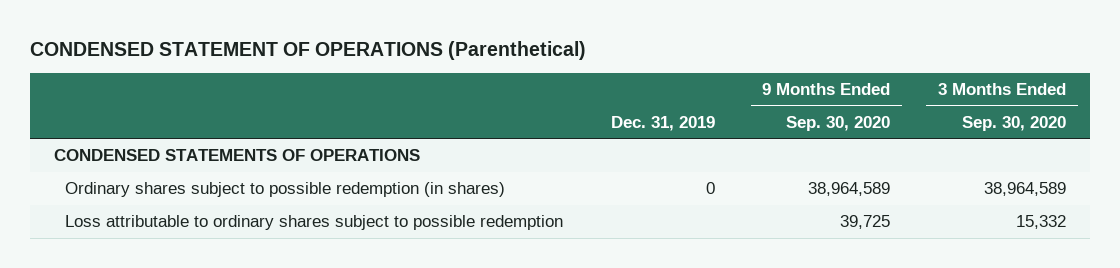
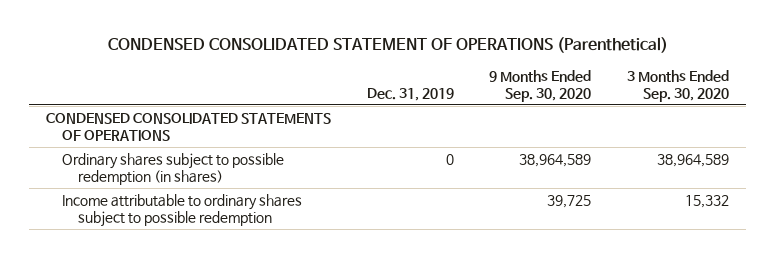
[29,40,586,60] CONDENSED STATEMENT OF OPERATIONS (Parenthetical) -> [107,37,668,54] CONDENSED CONSOLIDATED STATEMENT OF OPERATIONS (Parenthetical)
[53,149,420,162] CONDENSED STATEMENTS OF OPERATIONS -> [46,113,332,141] CONDENSED CONSOLIDATED STATEMENTS OF OPERATIONS
[65,215,564,231] Loss attributable to ordinary shares subject to possible redemption -> [62,194,303,227] Income attributable to ordinary shares subject to possible redemption

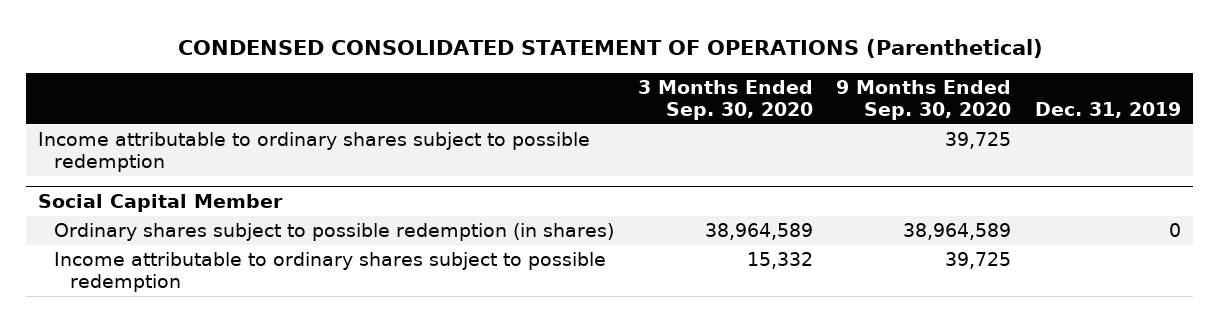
[46,113,332,141] CONDENSED CONSOLIDATED STATEMENTS OF OPERATIONS -> none
none -> [38,132,591,172] Income attributable to ordinary shares subject to possible redemption
none -> [38,194,284,213] Social Capital Member

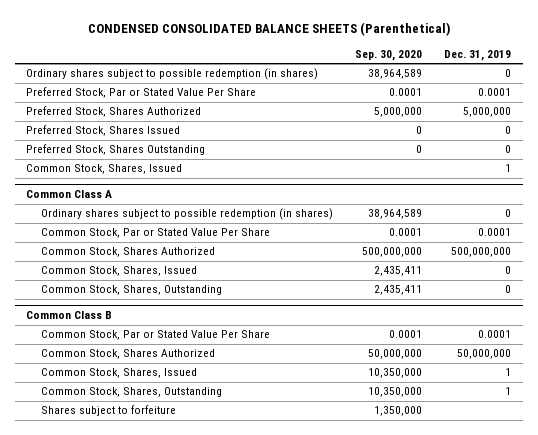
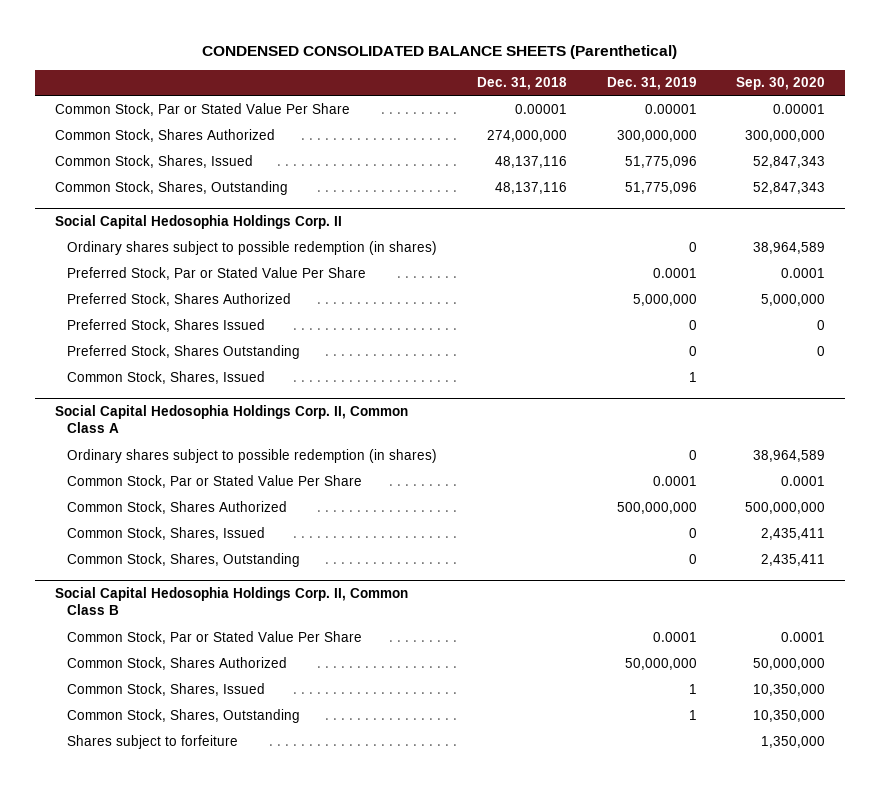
none -> [476,77,567,91] Dec. 31, 2018
none -> [54,102,350,116] Common Stock, Par or Stated Value Per Share
none -> [54,128,275,142] Common Stock, Shares Authorized
none -> [54,154,253,168] Common Stock, Shares, Issued
none -> [54,180,288,195] Common Stock, Shares, Outstanding
none -> [54,215,342,230] Social Capital Hedosophia Holdings Corp. II
[26,190,113,199] Common Class A -> none
none -> [54,405,408,434] Social Capital Hedosophia Holdings Corp. II, Common Class A
[26,311,113,320] Common Class B -> none
none -> [54,587,408,616] Social Capital Hedosophia Holdings Corp. II, Common Class B

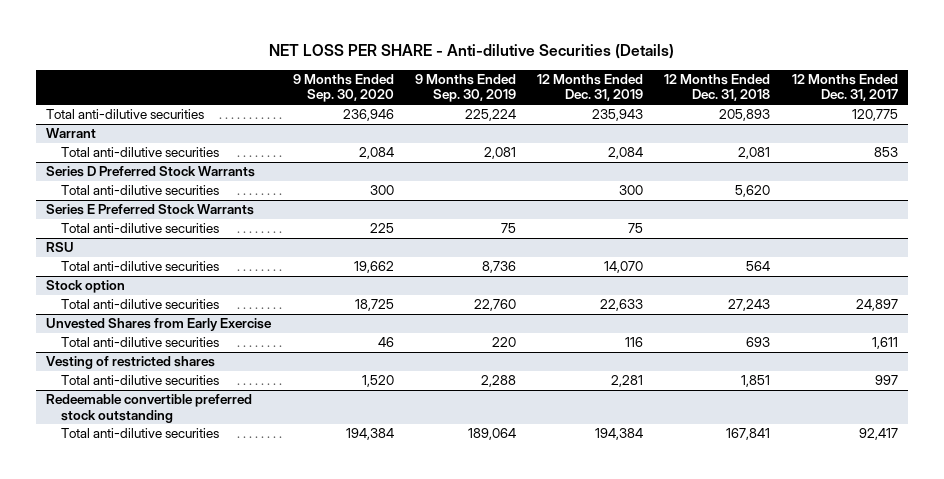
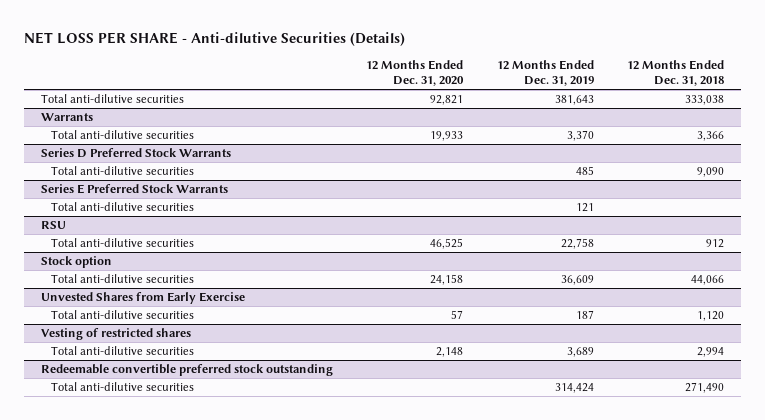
[292,73,394,103] 9 Months Ended Sep. 30, 2020 -> none
[414,73,516,103] 9 Months Ended Sep. 30, 2019 -> none
[791,73,898,102] 12 Months Ended Dec. 31, 2017 -> none
none -> [366,60,465,87] 12 Months Ended Dec. 31, 2020
[592,109,644,122] 235,943 -> [554,95,594,106] 381,643
[719,109,771,122] 205,893 -> [684,95,724,106] 333,038
[46,128,97,139] Warrant -> [40,113,93,122] Warrants
[608,147,644,160] 2,084 -> [566,130,594,142] 3,370
[738,147,771,160] 2,081 -> [696,131,724,142] 3,366
[619,185,644,196] 300 -> [575,166,594,176] 485
[735,185,771,198] 5,620 -> [696,167,724,178] 9,090
[628,223,644,234] 75 -> [575,203,594,213] 121
[604,261,644,274] 14,070 -> [560,238,594,250] 22,758
[746,261,771,272] 564 -> [705,239,724,249] 912
[600,299,644,312] 22,633 -> [560,275,594,286] 36,609
[728,299,771,312] 27,243 -> [690,275,724,286] 44,066
[625,337,644,348] 116 -> [575,310,594,320] 187
[746,337,771,348] 693 -> [696,311,724,322] 1,120
[611,375,644,388] 2,281 -> [566,347,594,358] 3,689
[741,375,771,388] 1,851 -> [696,347,724,358] 2,994
[595,428,644,441] 194,384 -> [554,383,594,394] 314,424
[726,428,771,441] 167,841 -> [684,382,724,394] 271,490

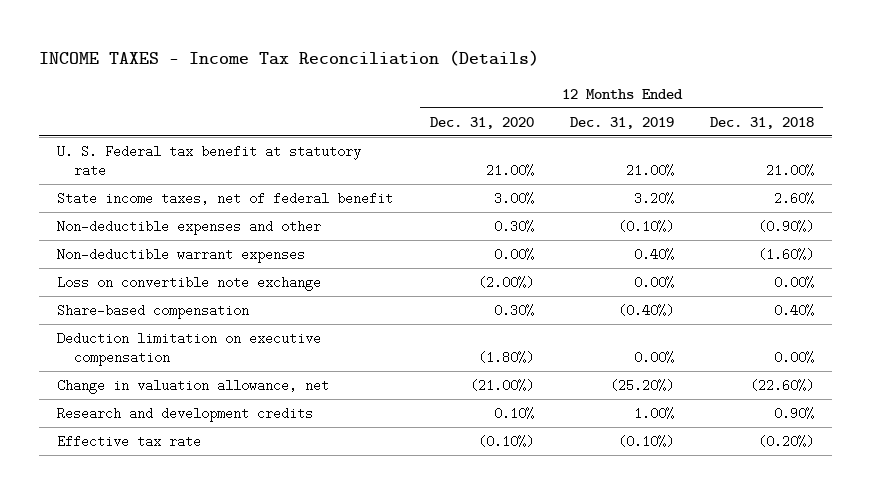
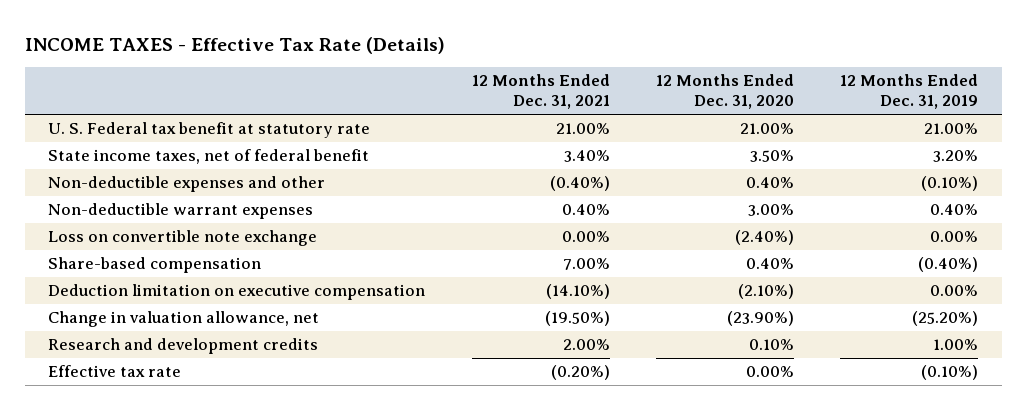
[38,50,539,67] INCOME TAXES - Income Tax Reconciliation (Details) -> [25,36,446,54] INCOME TAXES - Effective Tax Rate (Details)
[710,116,815,129] Dec. 31, 2018 -> none
none -> [471,74,610,110] 12 Months Ended Dec. 31, 2021
[493,191,534,205] 3.00% -> [750,150,795,163] 3.50%
[493,219,534,233] 0.30% -> [746,177,795,189] 0.40%
[493,247,534,261] 0.00% -> [748,204,795,217] 3.00%
[477,275,534,289] (2.00%) -> [735,230,795,246] (2.40%)
[493,303,534,317] 0.30% -> [746,258,795,270] 0.40%
[477,351,534,365] (1.80%) -> [738,284,795,300] (2.10%)
[469,378,534,392] (21.00%) -> [727,311,795,327] (23.90%)
[477,434,534,448] (0.10%) -> [746,366,795,378] 0.00%

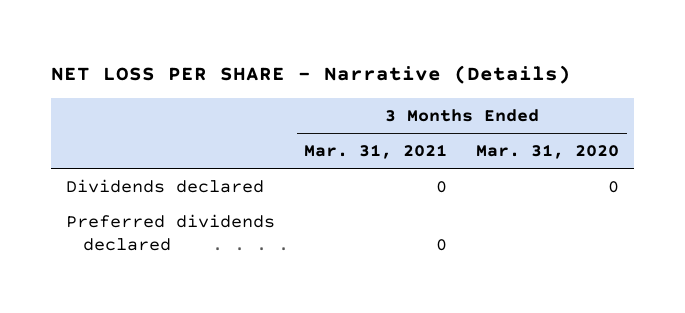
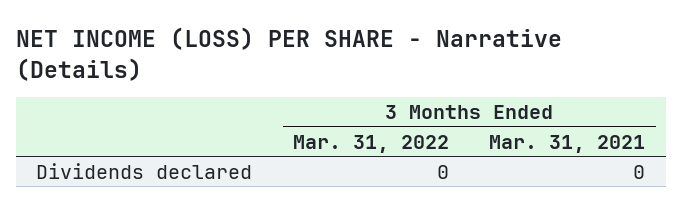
[50,64,571,84] NET LOSS PER SHARE - Narrative (Details) -> [16,26,563,81] NET INCOME (LOSS) PER SHARE - Narrative (Details)
[476,144,620,160] Mar. 31, 2020 -> none
none -> [292,134,449,153] Mar. 31, 2022
[65,214,275,251] Preferred dividends declared -> none

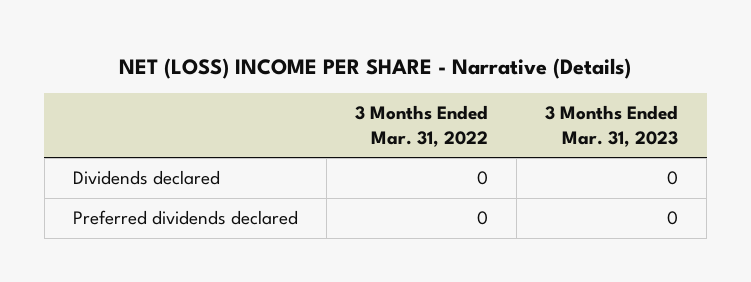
[16,26,563,81] NET INCOME (LOSS) PER SHARE - Narrative (Details) -> [119,57,632,79] NET (LOSS) INCOME PER SHARE - Narrative (Details)
[489,134,646,153] Mar. 31, 2021 -> none
none -> [545,105,679,147] 3 Months Ended Mar. 31, 2023
none -> [72,210,298,226] Preferred dividends declared

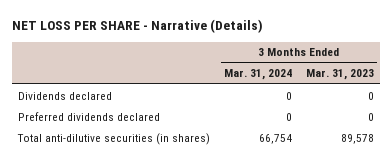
[119,57,632,79] NET (LOSS) INCOME PER SHARE - Narrative (Details) -> [11,18,263,33] NET LOSS PER SHARE - Narrative (Details)
[354,105,488,147] 3 Months Ended Mar. 31, 2022 -> none
none -> [224,69,293,81] Mar. 31, 2024
none -> [17,132,211,145] Total anti-dilutive securities (in shares)

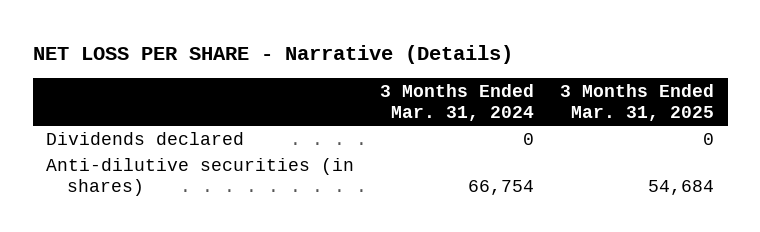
[305,69,374,81] Mar. 31, 2023 -> none
none -> [560,83,715,121] 3 Months Ended Mar. 31, 2025
[18,111,161,121] Preferred dividends declared -> none
[17,132,211,145] Total anti-dilutive securities (in shares) -> [45,157,354,196] Anti-dilutive securities (in shares)

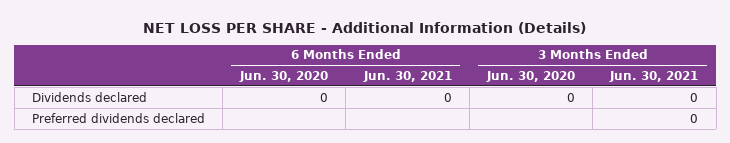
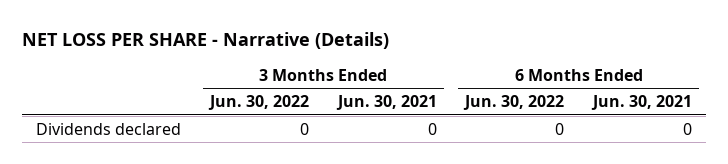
[143,21,587,34] NET LOSS PER SHARE - Additional Information (Details) -> [21,32,389,50] NET LOSS PER SHARE - Narrative (Details)
[239,70,329,82] Jun. 30, 2020 -> none
[485,70,575,82] Jun. 30, 2020 -> none
none -> [207,95,309,111] Jun. 30, 2022
none -> [463,95,565,111] Jun. 30, 2022
[31,112,205,123] Preferred dividends declared -> none

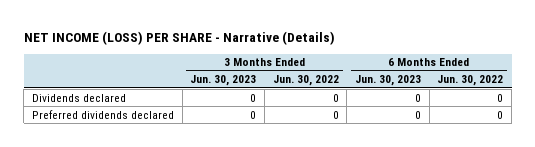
[21,32,389,50] NET LOSS PER SHARE - Narrative (Details) -> [23,30,335,45] NET INCOME (LOSS) PER SHARE - Narrative (Details)
[335,95,437,111] Jun. 30, 2021 -> none
[590,95,692,111] Jun. 30, 2021 -> none
none -> [190,75,257,87] Jun. 30, 2023
none -> [355,75,422,87] Jun. 30, 2023
none -> [32,109,175,119] Preferred dividends declared

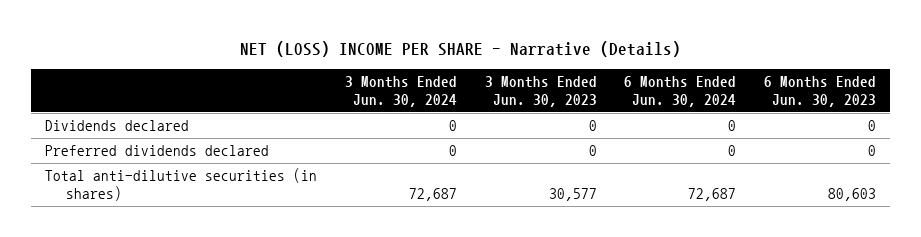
[23,30,335,45] NET INCOME (LOSS) PER SHARE - Narrative (Details) -> [239,40,681,57] NET (LOSS) INCOME PER SHARE - Narrative (Details)
[272,75,339,87] Jun. 30, 2022 -> none
[437,75,504,87] Jun. 30, 2022 -> none
none -> [344,76,457,107] 3 Months Ended Jun. 30, 2024
none -> [624,76,737,107] 6 Months Ended Jun. 30, 2024
none -> [44,168,317,202] Total anti-dilutive securities (in shares)

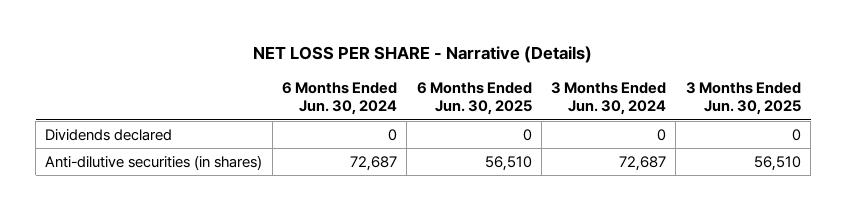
[239,40,681,57] NET (LOSS) INCOME PER SHARE - Narrative (Details) -> [253,45,593,63] NET LOSS PER SHARE - Narrative (Details)
[484,76,597,107] 3 Months Ended Jun. 30, 2023 -> none
[764,76,877,107] 6 Months Ended Jun. 30, 2023 -> none
none -> [416,81,532,116] 6 Months Ended Jun. 30, 2025
none -> [685,81,801,116] 3 Months Ended Jun. 30, 2025
[44,145,269,157] Preferred dividends declared -> none
[44,168,317,202] Total anti-dilutive securities (in shares) -> [45,154,263,170] Anti-dilutive securities (in shares)

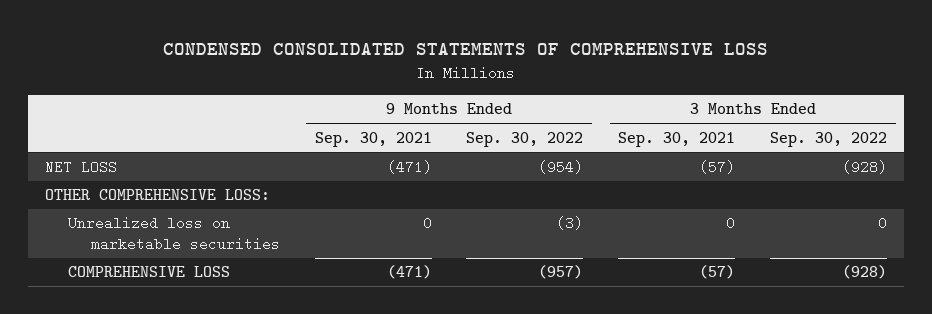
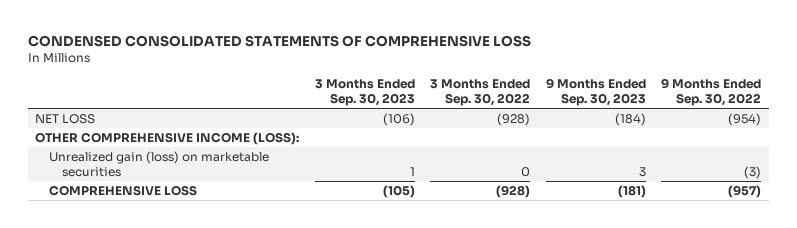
[314,131,432,147] Sep. 30, 2021 -> none
[618,131,736,147] Sep. 30, 2021 -> none
none -> [314,78,415,106] 3 Months Ended Sep. 30, 2023
none -> [545,77,646,106] 9 Months Ended Sep. 30, 2023
[45,189,271,201] OTHER COMPREHENSIVE LOSS: -> [35,131,300,145] OTHER COMPREHENSIVE INCOME (LOSS):
[68,216,280,251] Unrealized loss on marketable securities -> [48,150,269,178] Unrealized gain (loss) on marketable securities

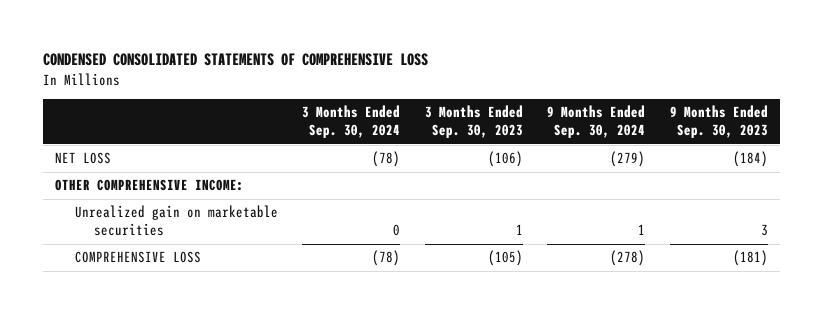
[430,78,531,106] 3 Months Ended Sep. 30, 2022 -> none
[661,77,762,106] 9 Months Ended Sep. 30, 2022 -> none
none -> [302,105,401,139] 3 Months Ended Sep. 30, 2024
none -> [547,105,646,139] 9 Months Ended Sep. 30, 2024
[35,131,300,145] OTHER COMPREHENSIVE INCOME (LOSS): -> [55,179,245,192] OTHER COMPREHENSIVE INCOME:
[48,150,269,178] Unrealized gain (loss) on marketable securities -> [74,205,278,237] Unrealized gain on marketable securities

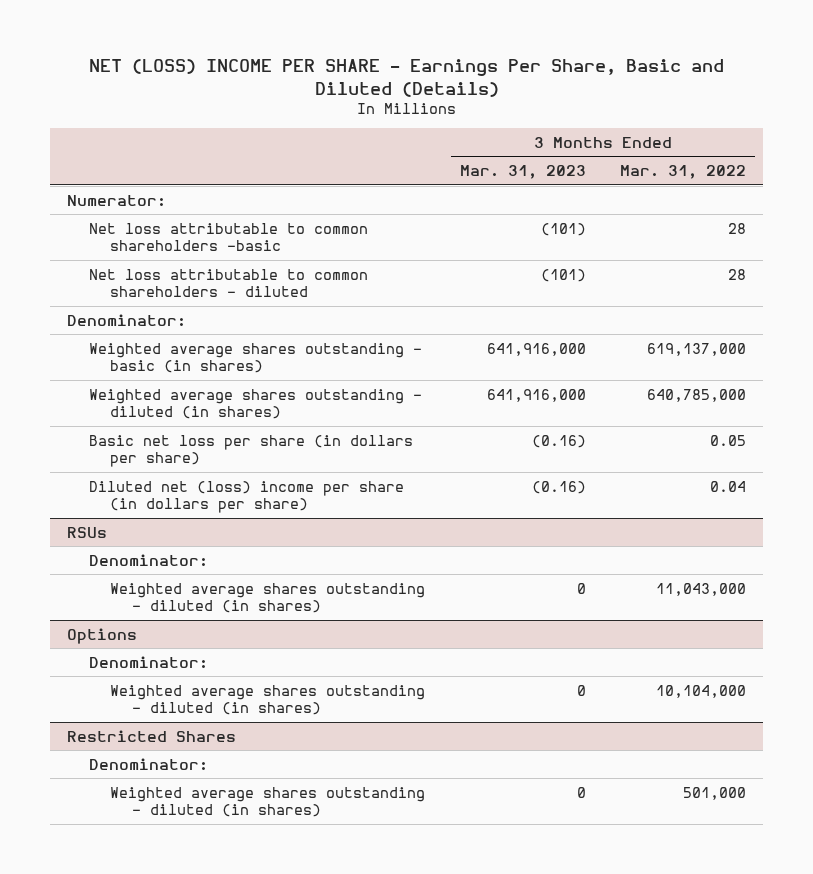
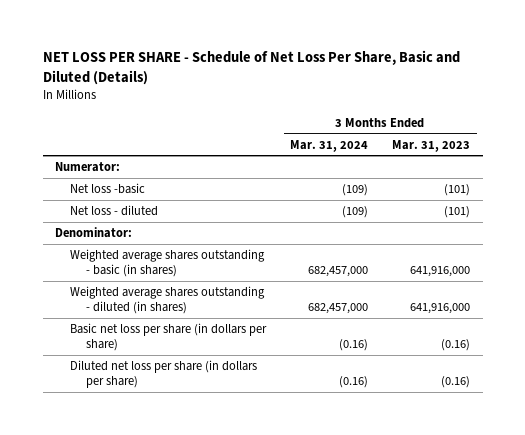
[88,59,724,97] NET (LOSS) INCOME PER SHARE - Earnings Per Share, Basic and Diluted (Details) -> [42,50,460,85] NET LOSS PER SHARE - Schedule of Net Loss Per Share, Basic and Diluted (Details)
[619,165,746,180] Mar. 31, 2022 -> none
none -> [290,139,369,152] Mar. 31, 2024
[88,222,368,251] Net loss attributable to common shareholders -basic -> [70,183,146,195] Net loss -basic
[88,268,368,297] Net loss attributable to common shareholders - diluted -> [70,205,159,217] Net loss - diluted
[67,526,108,538] RSUs -> none
[88,553,208,567] Denominator: -> none
[110,582,426,613] Weighted average shares outstanding - diluted (in shares) -> none
[67,627,138,644] Options -> none
[88,655,208,669] Denominator: -> none
[110,684,426,715] Weighted average shares outstanding - diluted (in shares) -> none
[67,729,237,742] Restricted Shares -> none
[88,757,208,771] Denominator: -> none
[110,786,426,817] Weighted average shares outstanding - diluted (in shares) -> none
[88,480,404,513] Diluted net (loss) income per share (in dollars per share) -> [70,360,258,389] Diluted net loss per share (in dollars per share)

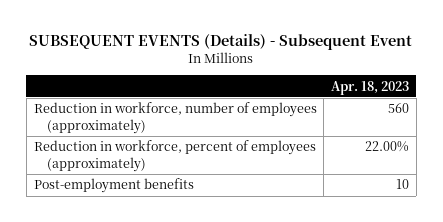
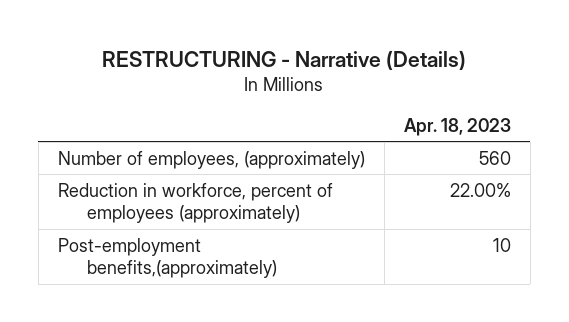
[29,33,413,50] SUBSEQUENT EVENTS (Details) - Subsequent Event -> [102,49,467,70] RESTRUCTURING - Narrative (Details)
[33,102,317,134] Reduction in workforce, number of employees (approximately) -> [57,150,365,169] Number of employees, (approximately)
[33,178,194,194] Post-employment benefits -> [57,237,277,279] Post-employment benefits,(approximately)

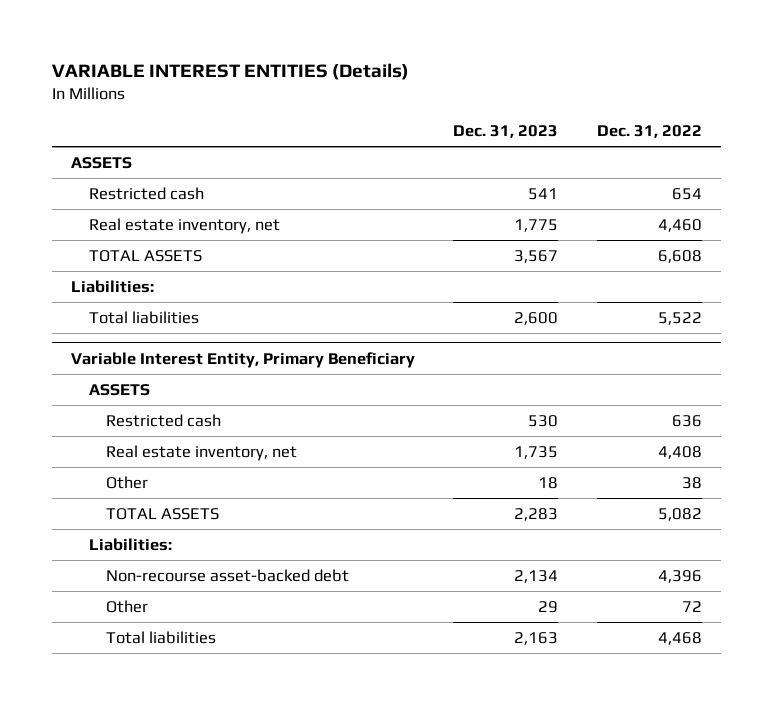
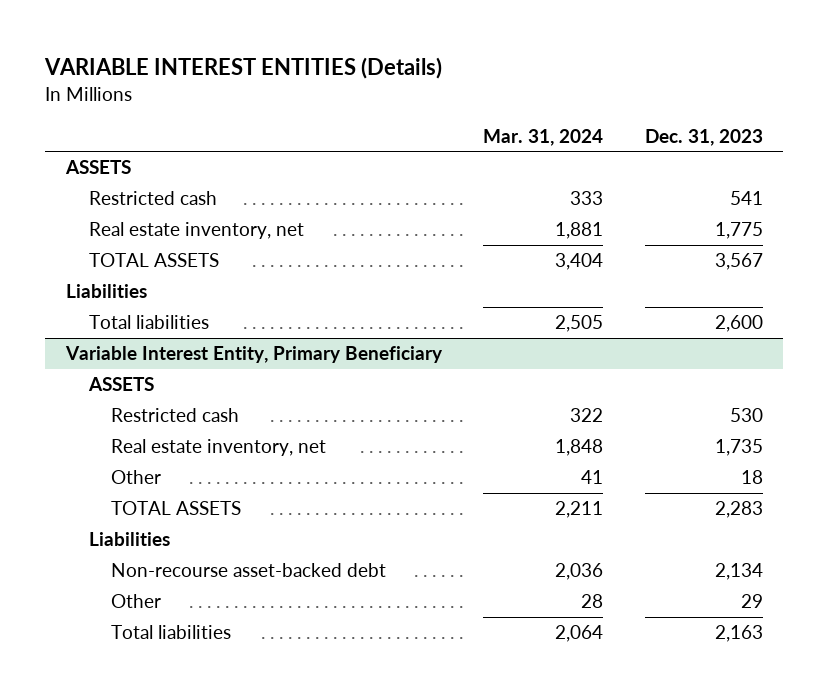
[596,125,702,139] Dec. 31, 2022 -> none
none -> [483,128,604,146] Mar. 31, 2024
[70,279,154,293] Liabilities: -> [65,284,147,299] Liabilities
[88,537,172,551] Liabilities: -> [88,532,170,547] Liabilities

